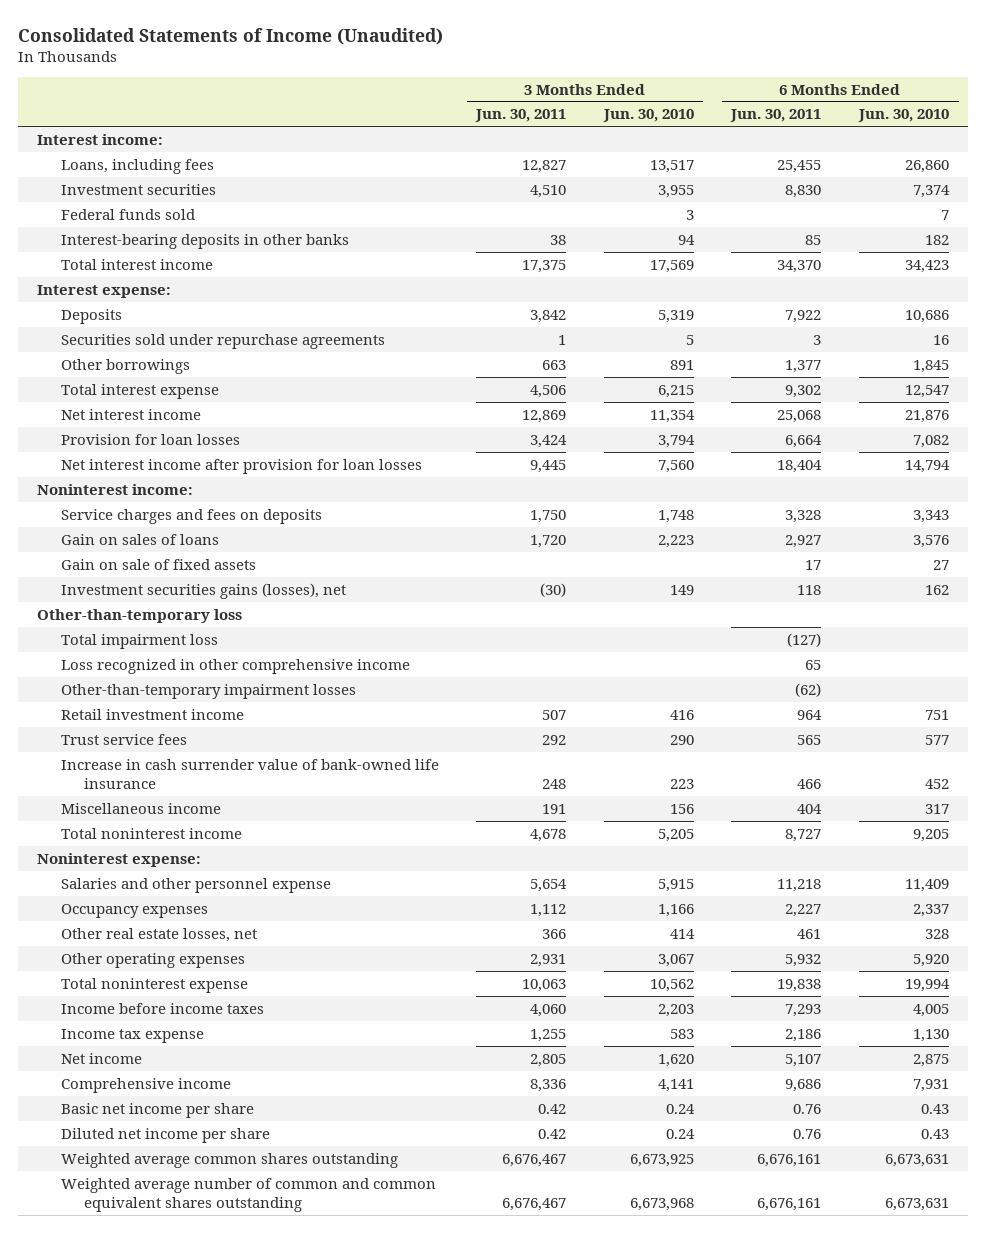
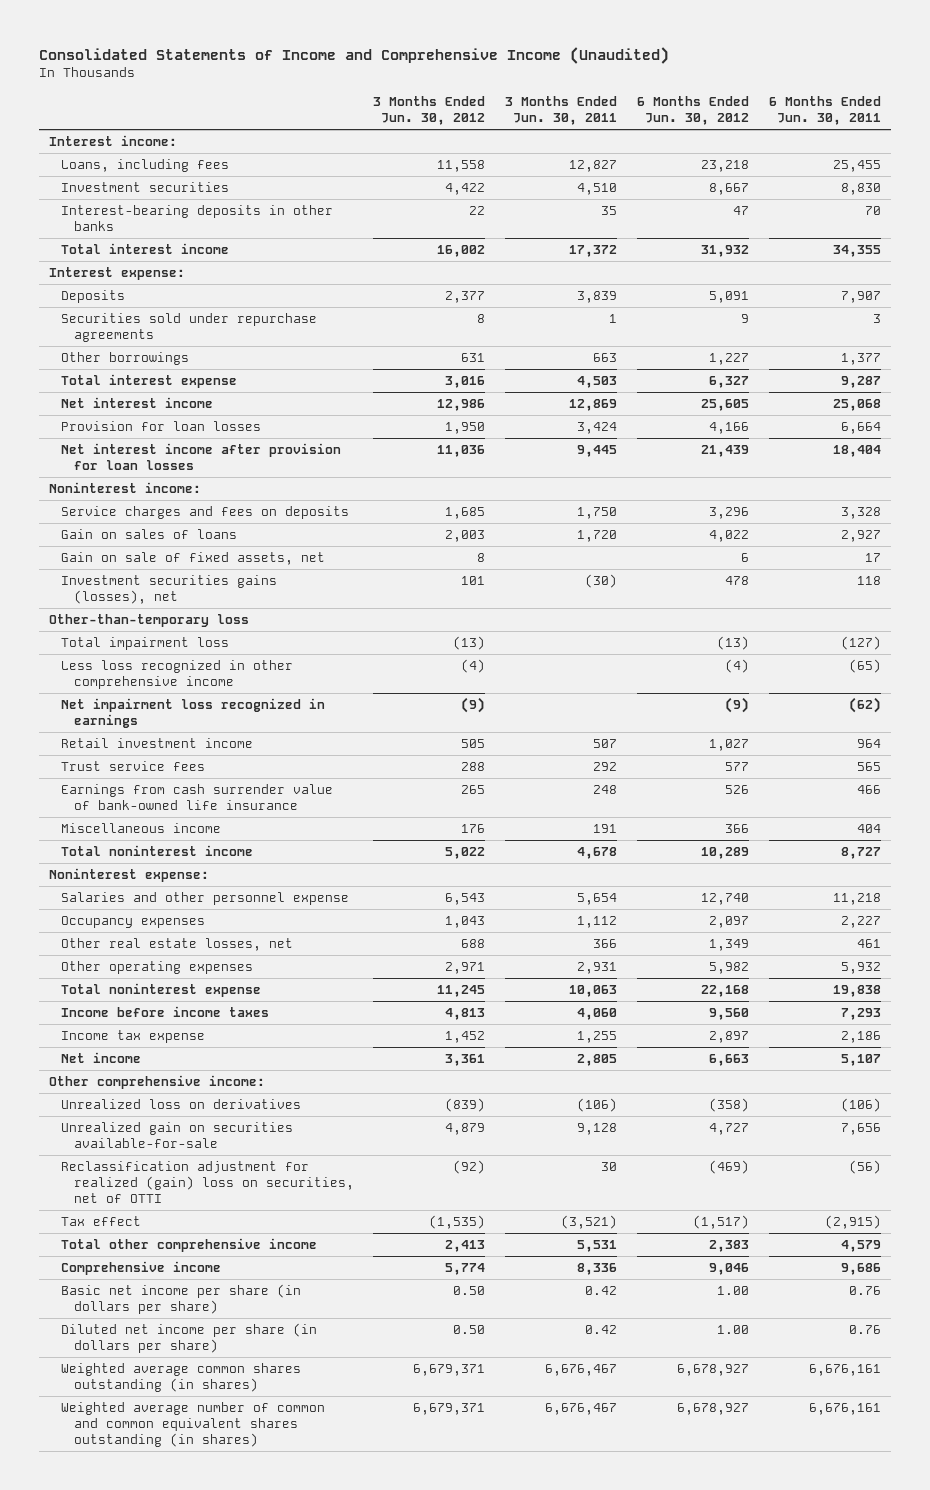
[18,27,444,45] Consolidated Statements of Income (Unaudited) -> [39,46,670,64] Consolidated Statements of Income and Comprehensive Income (Unaudited)
[602,109,694,123] Jun. 30, 2010 -> none
[858,109,950,123] Jun. 30, 2010 -> none
none -> [373,96,486,126] 3 Months Ended Jun. 30, 2012
none -> [636,96,749,126] 6 Months Ended Jun. 30, 2012
[60,208,195,220] Federal funds sold -> none
[550,234,567,245] 38 -> [601,206,618,216] 35
[805,234,822,245] 85 -> [864,206,881,216] 70
[522,259,567,273] 17,375 -> [569,245,618,258] 17,372
[777,259,822,273] 34,370 -> [832,245,881,258] 34,355
[530,309,567,323] 3,842 -> [577,291,618,304] 3,839
[785,309,822,323] 7,922 -> [840,291,881,304] 7,907
[530,384,567,398] 4,506 -> [577,376,618,389] 4,503
[785,384,822,398] 9,302 -> [840,376,881,389] 9,287
[60,558,256,570] Gain on sale of fixed assets -> [61,552,326,566] Gain on sale of fixed assets, net
[60,658,410,674] Loss recognized in other comprehensive income -> [61,660,294,689] Less loss recognized in other comprehensive income
[805,659,822,670] 65 -> [848,659,881,674] (65)
[60,683,356,699] Other-than-temporary impairment losses -> [61,698,326,728] Net impairment loss recognized in earnings
[60,758,439,789] Increase in cash surrender value of bank-owned life insurance -> [61,784,334,810] Earnings from cash surrender value of bank-owned life insurance
none -> [49,1075,266,1090] Other comprehensive income:
none -> [61,1099,302,1110] Unrealized loss on derivatives
none -> [61,1122,294,1148] Unrealized gain on securities available-for-sale
none -> [61,1161,354,1203] Reclassification adjustment for realized (gain) loss on securities, net of OTTI
none -> [61,1216,142,1227] Tax effect
none -> [61,1238,318,1253] Total other comprehensive income
[60,1102,254,1118] Basic net income per share -> [61,1284,302,1314] Basic net income per share (in dollars per share)
[60,1127,270,1143] Diluted net income per share -> [61,1323,318,1353] Diluted net income per share (in dollars per share)
[60,1152,398,1168] Weighted average common shares outstanding -> [61,1363,302,1392] Weighted average common shares outstanding (in shares)
[60,1177,436,1212] Weighted average number of common and common equivalent shares outstanding -> [61,1402,326,1447] Weighted average number of common and common equivalent shares outstanding (in shares)

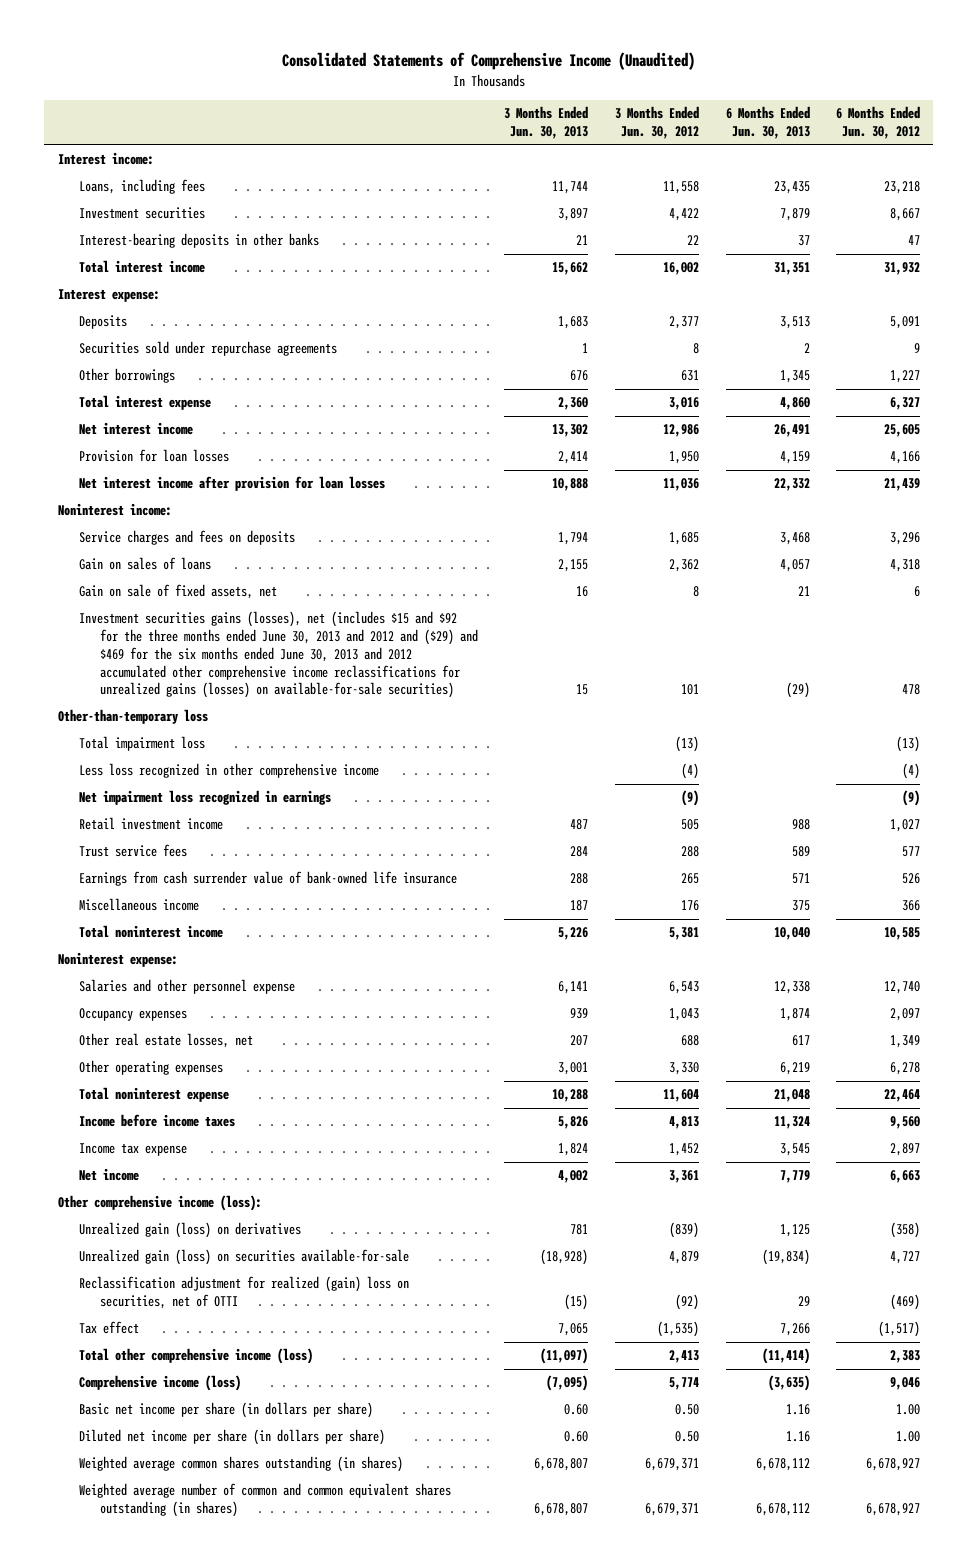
[39,46,670,64] Consolidated Statements of Income and Comprehensive Income (Unaudited) -> [281,52,695,71] Consolidated Statements of Comprehensive Income (Unaudited)
[505,96,618,126] 3 Months Ended Jun. 30, 2011 -> none
[768,96,881,126] 6 Months Ended Jun. 30, 2011 -> none
none -> [504,106,589,140] 3 Months Ended Jun. 30, 2013
none -> [725,106,810,140] 6 Months Ended Jun. 30, 2013
[445,530,486,543] 2,003 -> [669,559,700,573] 2,362
[708,530,749,543] 4,022 -> [890,559,921,573] 4,318
[61,575,278,604] Investment securities gains (losses), net -> [78,611,478,699] Investment securities gains (losses), net (includes $15 and $92 for the three months ended June 30, 2013 and 2012 and ($29) and $469 for the six months ended June 30, 2013 and 2012 accumulated other comprehensive income reclassifications for unrealized gains (losses) on available-for-sale securities)
[445,847,486,860] 5,022 -> [669,927,700,941] 5,381
[700,847,749,860] 10,289 -> [884,927,921,941] 10,585
[445,962,486,975] 2,971 -> [669,1062,700,1076] 3,330
[708,962,749,975] 5,982 -> [890,1062,921,1076] 6,278
[437,985,486,998] 11,245 -> [663,1089,700,1103] 11,604
[700,985,749,998] 22,168 -> [884,1089,921,1103] 22,464
[49,1075,266,1090] Other comprehensive income: -> [57,1195,262,1212] Other comprehensive income (loss):
[61,1099,302,1110] Unrealized loss on derivatives -> [78,1222,301,1239] Unrealized gain (loss) on derivatives
[61,1122,294,1148] Unrealized gain on securities available-for-sale -> [78,1249,409,1266] Unrealized gain (loss) on securities available-for-sale
[61,1238,318,1253] Total other comprehensive income -> [78,1348,313,1365] Total other comprehensive income (loss)
[61,1261,222,1276] Comprehensive income -> [78,1375,241,1392] Comprehensive income (loss)

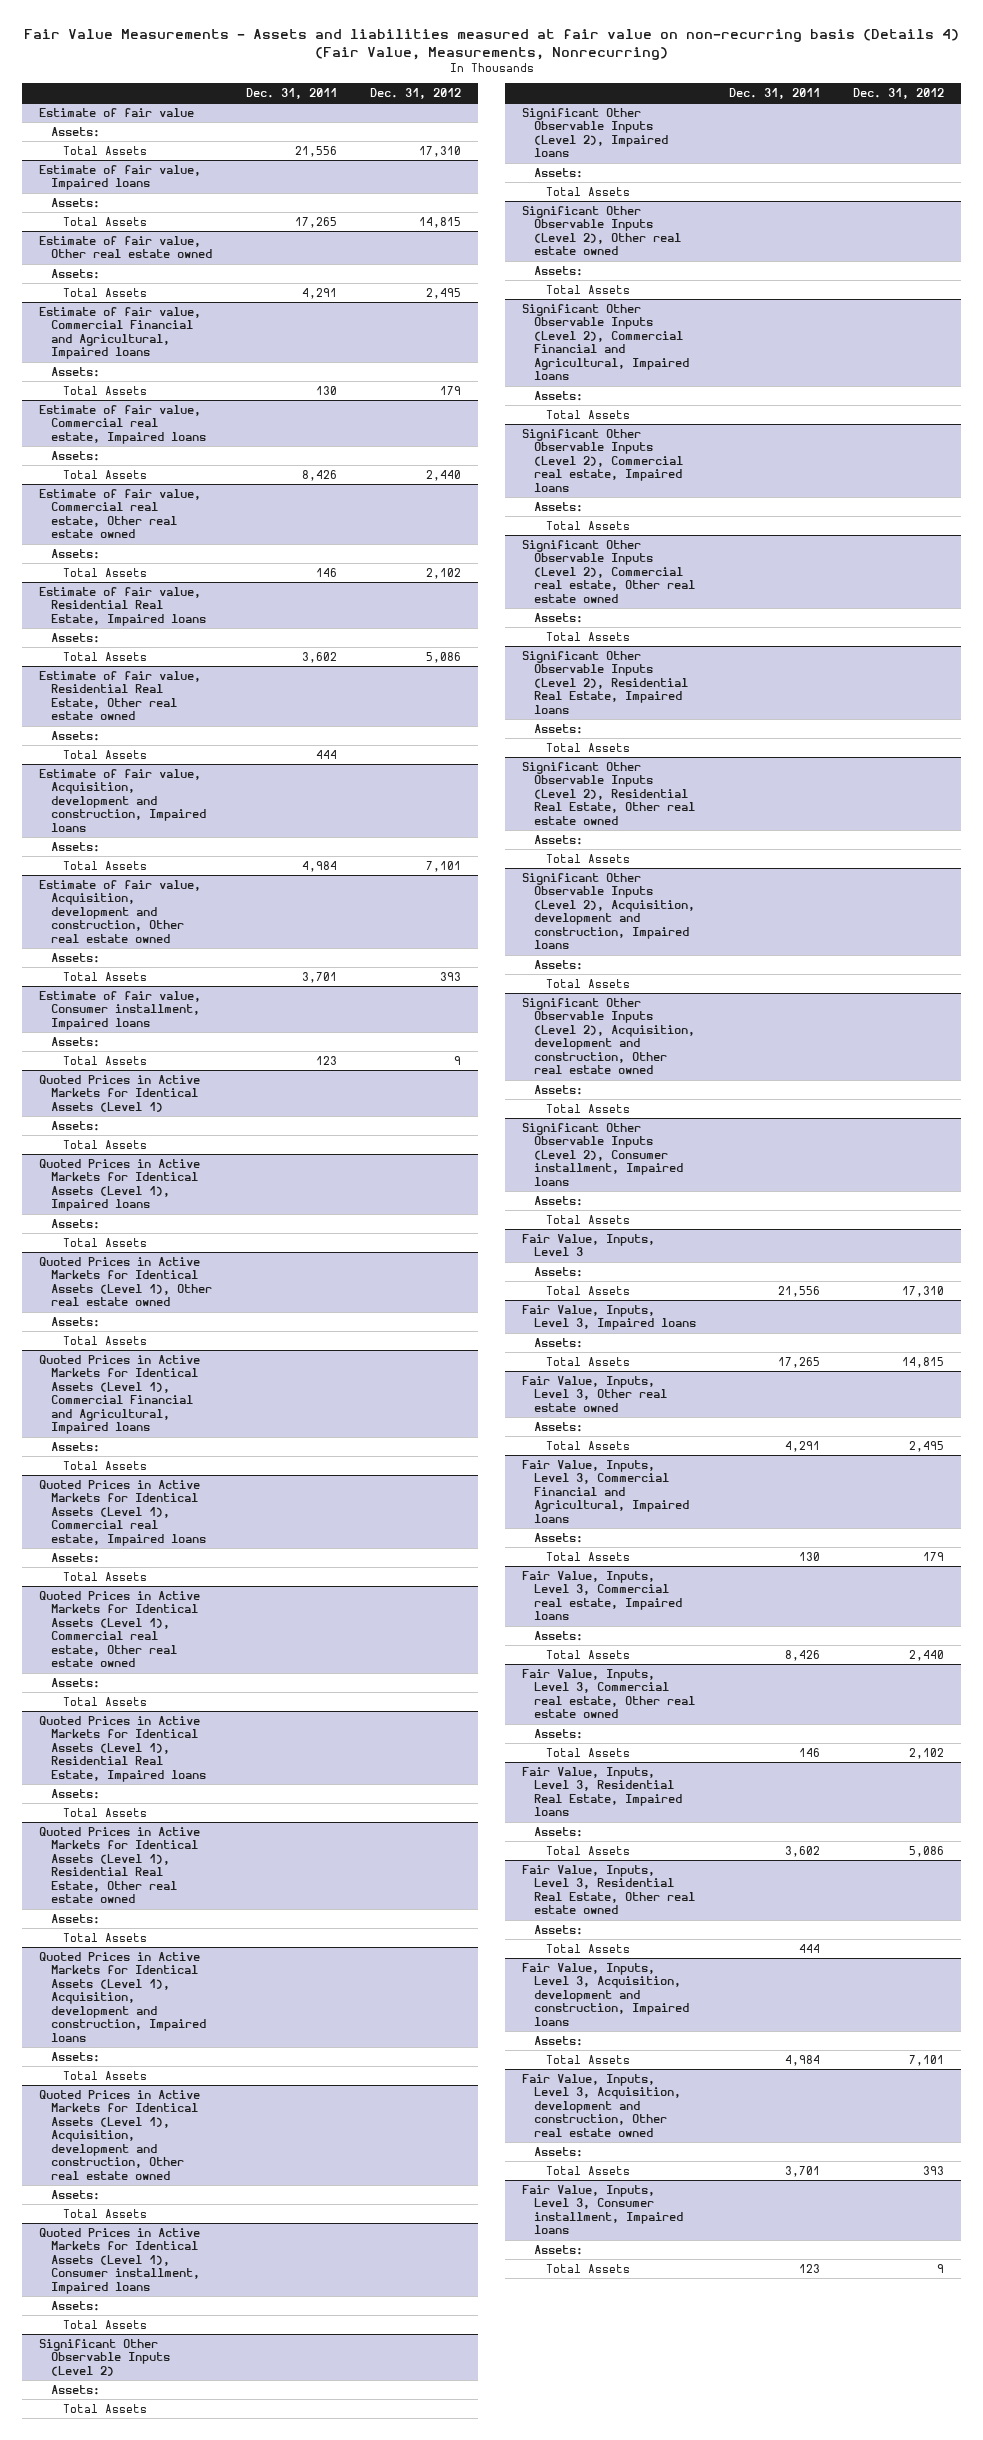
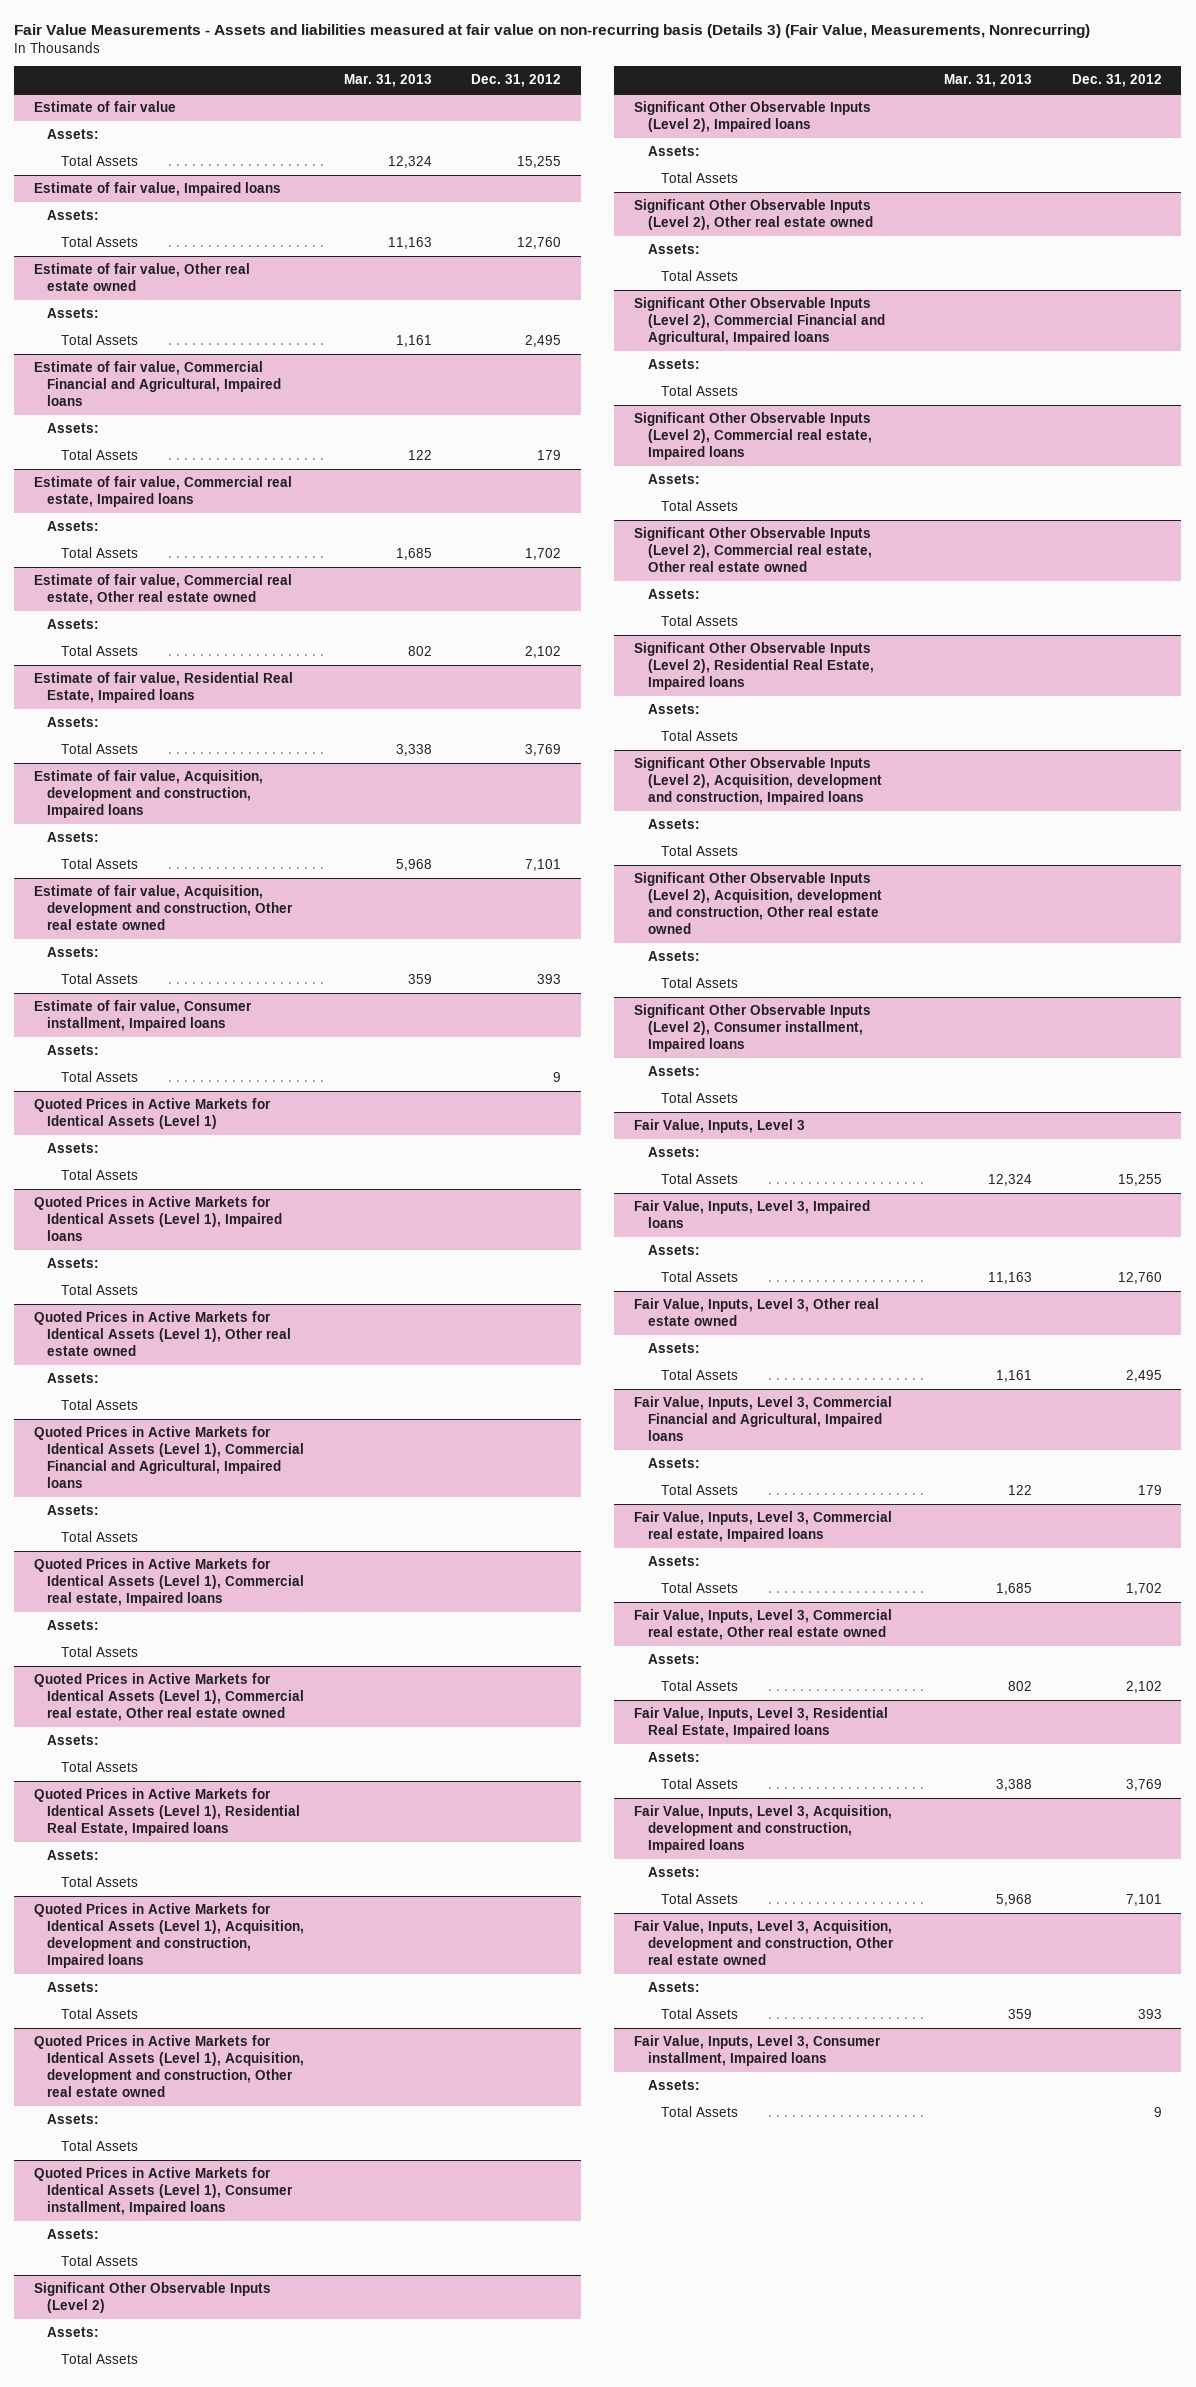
[23,29,959,60] Fair Value Measurements - Assets and liabilities measured at fair value on non-recurring basis (Details 4) (Fair Value, Measurements, Nonrecurring) -> [14,23,1091,38] Fair Value Measurements - Assets and liabilities measured at fair value on non-recurring basis (Details 3) (Fair Value, Measurements, Nonrecurring)
[246,87,338,99] Dec. 31, 2011 -> none
none -> [343,74,432,88] Mar. 31, 2013
[419,145,462,157] 17,310 -> [517,156,562,169] 15,255
[419,216,462,228] 14,815 -> [517,237,562,250] 12,760
[426,469,462,481] 2,440 -> [525,548,562,561] 1,702
[38,670,201,721] Estimate of fair value, Residential Real Estate, Other real estate owned -> none
[51,730,101,741] Assets: -> none
[63,749,148,759] Total Assets -> none
[426,651,462,663] 5,086 -> [525,744,562,757] 3,769
[38,1826,200,1904] Quoted Prices in Active Markets for Identical Assets (Level 1), Residential Real Estate, Other real estate owned -> none
[51,1913,101,1924] Assets: -> none
[63,1932,148,1942] Total Assets -> none
[521,761,696,825] Significant Other Observable Inputs (Level 2), Residential Real Estate, Other real estate owned -> none
[534,834,584,845] Assets: -> none
[546,853,631,863] Total Assets -> none
[902,1285,945,1297] 17,310 -> [1117,1174,1162,1187] 15,255
[902,1356,945,1368] 14,815 -> [1117,1272,1162,1285] 12,760
[909,1649,945,1661] 2,440 -> [1125,1583,1162,1596] 1,702
[521,1864,696,1915] Fair Value, Inputs, Level 3, Residential Real Estate, Other real estate owned -> none
[534,1924,584,1935] Assets: -> none
[546,1943,631,1953] Total Assets -> none
[909,1845,945,1857] 5,086 -> [1125,1779,1162,1792] 3,769

